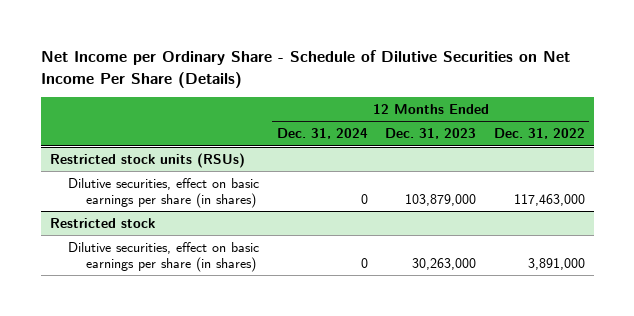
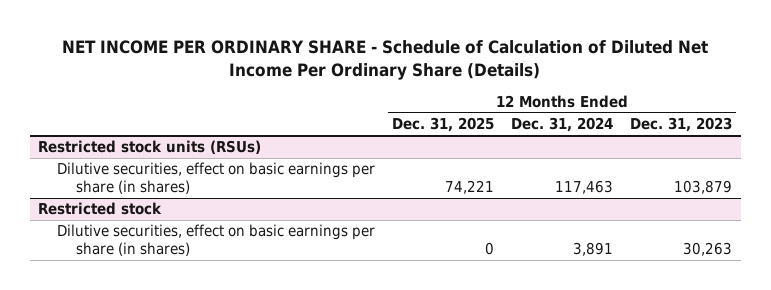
[40,50,570,88] Net Income per Ordinary Share - Schedule of Dilutive Securities on Net Income Per Share (Details) -> [62,39,709,80] NET INCOME PER ORDINARY SHARE - Schedule of Calculation of Diluted Net Income Per Ordinary Share (Details)
[493,128,585,140] Dec. 31, 2022 -> none
none -> [392,117,495,133] Dec. 31, 2025
[360,194,368,205] 0 -> [555,179,614,194] 117,463
[405,194,477,207] 103,879,000 -> [674,179,733,194] 103,879
[360,258,368,269] 0 -> [573,241,614,256] 3,891
[412,258,477,271] 30,263,000 -> [683,241,733,256] 30,263

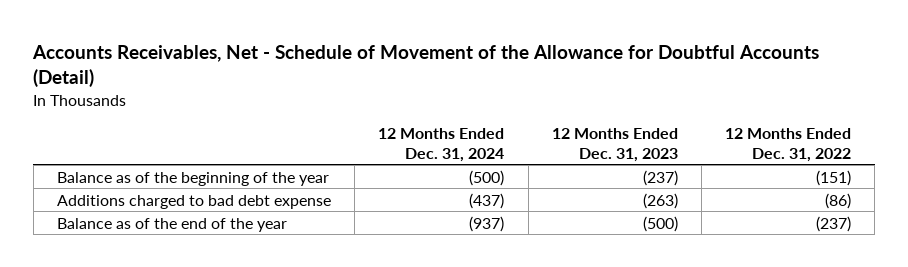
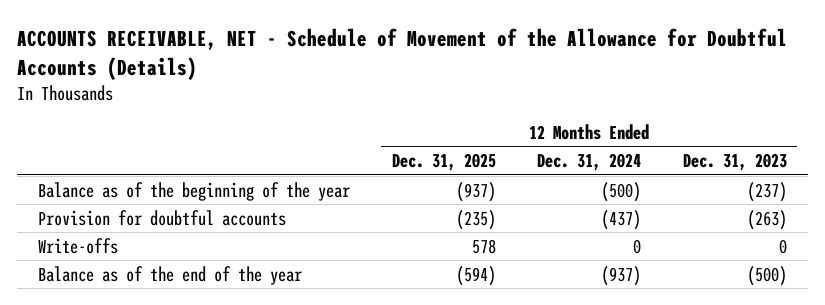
[32,44,820,87] Accounts Receivables, Net - Schedule of Movement of the Allowance for Doubtful Accounts (Detail) -> [17,28,788,80] ACCOUNTS RECEIVABLE, NET - Schedule of Movement of the Allowance for Doubtful Accounts (Details)
[725,128,852,162] 12 Months Ended Dec. 31, 2022 -> none
none -> [391,153,496,172] Dec. 31, 2025
[57,194,332,209] Additions charged to bad debt expense -> [38,209,287,226] Provision for doubtful accounts
none -> [38,237,119,254] Write-offs

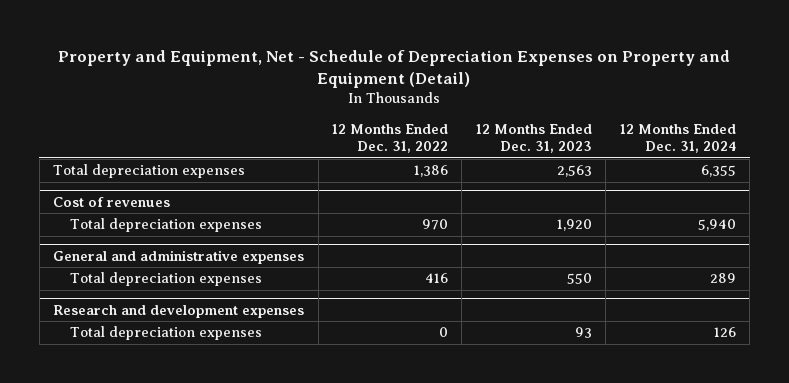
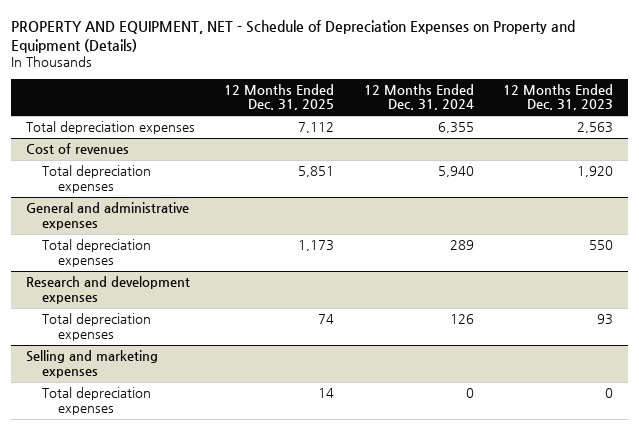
[58,49,731,88] Property and Equipment, Net - Schedule of Depreciation Expenses on Property and Equipment (Detail) -> [11,19,576,53] PROPERTY AND EQUIPMENT, NET - Schedule of Depreciation Expenses on Property and Equipment (Details)
[332,124,449,154] 12 Months Ended Dec. 31, 2022 -> none
none -> [224,84,335,111] 12 Months Ended Dec. 31, 2025
none -> [26,350,159,378] Selling and marketing expenses
none -> [42,387,152,415] Total depreciation expenses

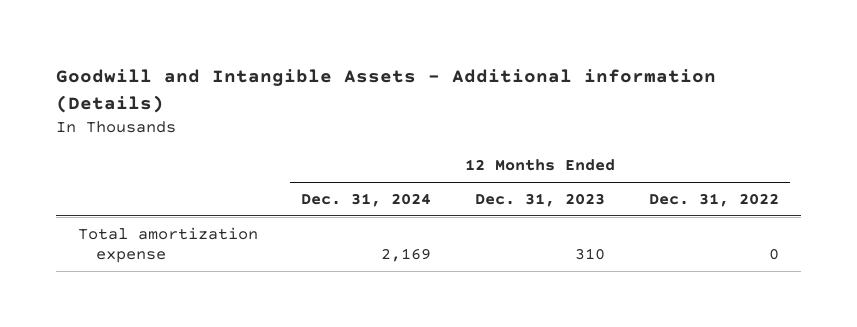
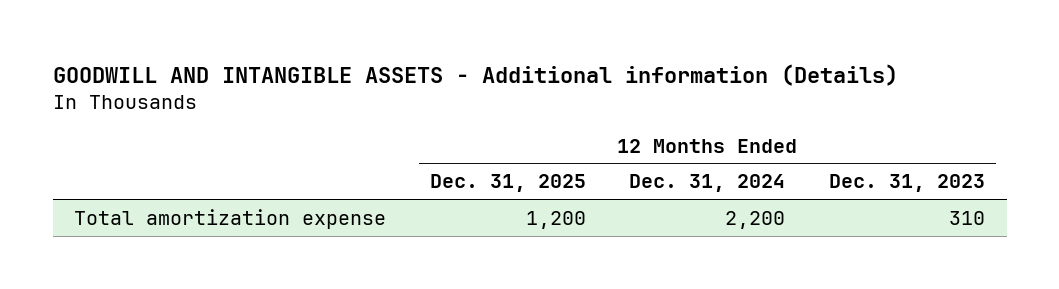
[55,69,716,113] Goodwill and Intangible Assets - Additional information (Details) -> [52,63,898,86] GOODWILL AND INTANGIBLE ASSETS - Additional information (Details)
[649,192,780,207] Dec. 31, 2022 -> none
none -> [429,174,586,193] Dec. 31, 2025
[381,248,432,263] 2,169 -> [725,210,786,229] 2,200

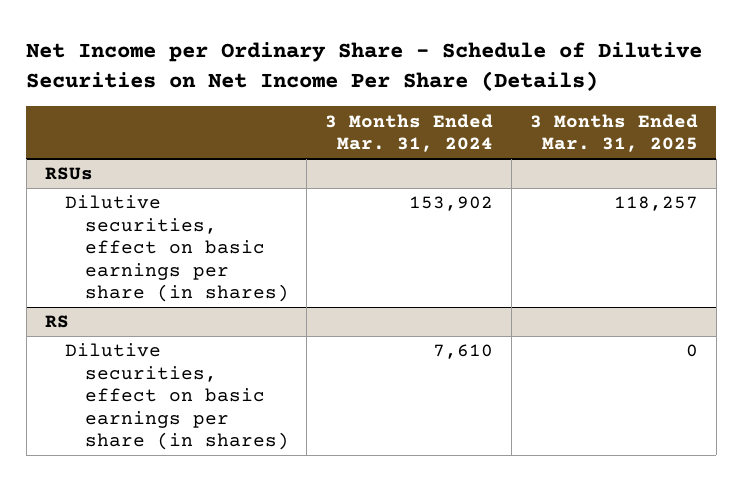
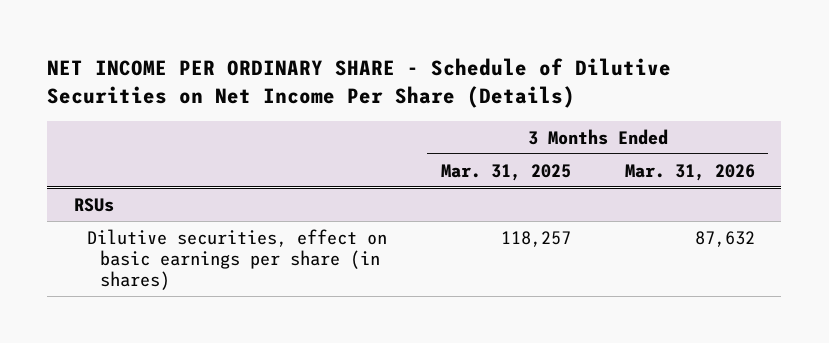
[26,41,703,91] Net Income per Ordinary Share - Schedule of Dilutive Securities on Net Income Per Share (Details) -> [47,58,672,108] NET INCOME PER ORDINARY SHARE - Schedule of Dilutive Securities on Net Income Per Share (Details)
[325,113,494,152] 3 Months Ended Mar. 31, 2024 -> none
none -> [624,163,755,181] Mar. 31, 2026
[44,315,69,329] RS -> none
[64,343,289,451] Dilutive securities, effect on basic earnings per share (in shares) -> none

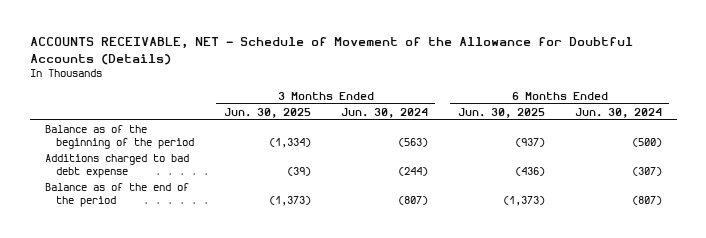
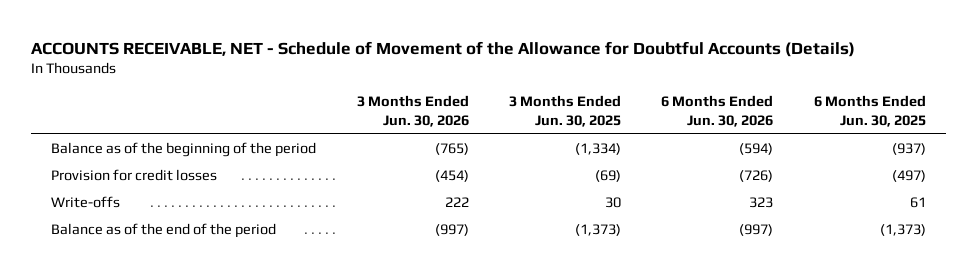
[340,107,428,118] Jun. 30, 2024 -> none
[574,107,662,118] Jun. 30, 2024 -> none
none -> [356,95,469,128] 3 Months Ended Jun. 30, 2026
none -> [661,95,774,128] 6 Months Ended Jun. 30, 2026
[44,154,189,178] Additions charged to bad debt expense -> none
none -> [51,169,218,182] Provision for credit losses
none -> [51,196,121,209] Write-offs

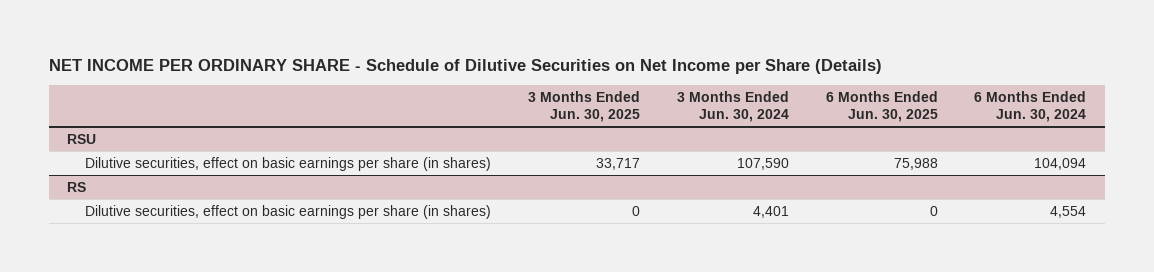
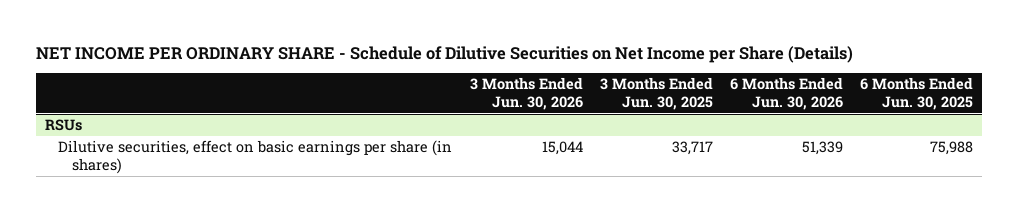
[676,91,789,122] 3 Months Ended Jun. 30, 2024 -> none
[974,91,1087,122] 6 Months Ended Jun. 30, 2024 -> none
none -> [469,77,583,111] 3 Months Ended Jun. 30, 2026
none -> [730,77,844,111] 6 Months Ended Jun. 30, 2026
[67,134,97,145] RSU -> [44,119,82,132] RSUs
[67,182,87,193] RS -> none
[85,205,492,220] Dilutive securities, effect on basic earnings per share (in shares) -> none

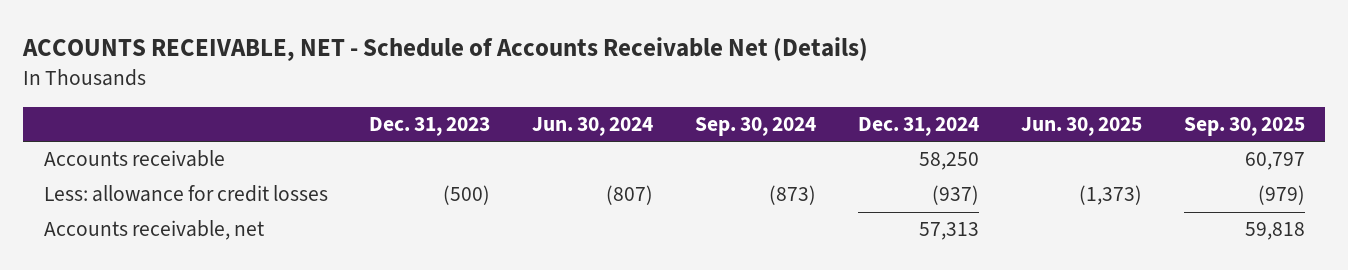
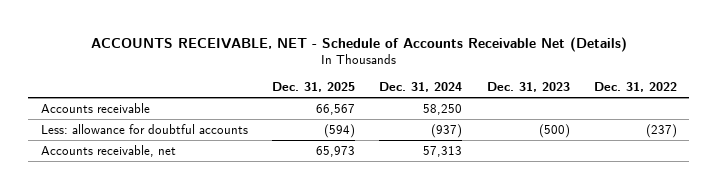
[532,117,654,137] Jun. 30, 2024 -> none
[695,117,817,137] Sep. 30, 2024 -> none
[1020,117,1142,137] Jun. 30, 2025 -> none
[1183,117,1305,137] Sep. 30, 2025 -> none
none -> [271,82,355,93] Dec. 31, 2025
none -> [593,82,677,93] Dec. 31, 2022
[43,185,328,203] Less: allowance for credit losses -> [40,123,248,134] Less: allowance for doubtful accounts

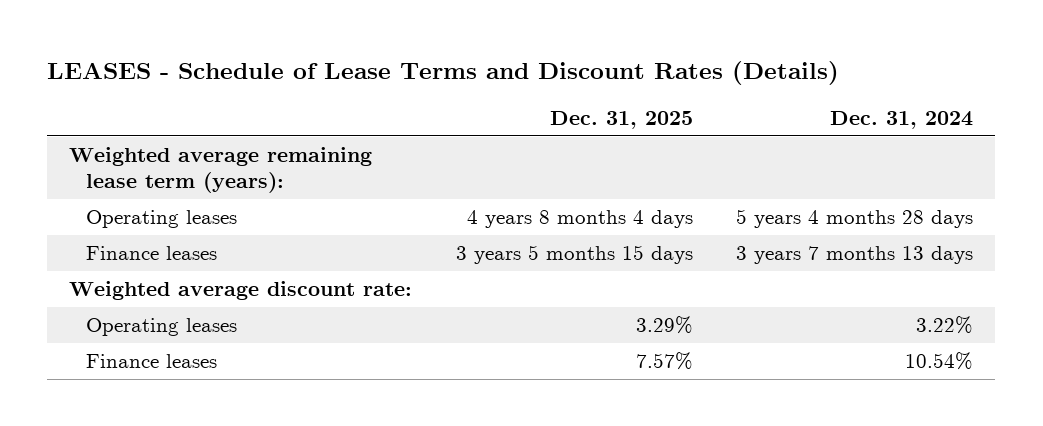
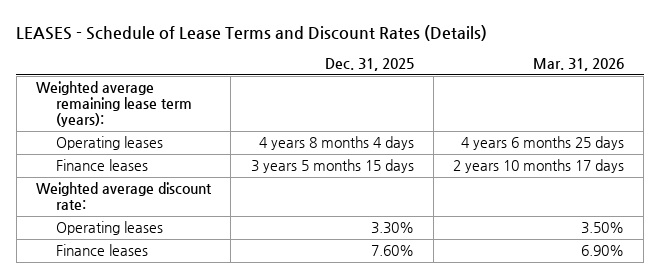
[830,110,974,129] Dec. 31, 2024 -> none
none -> [533,57,625,71] Mar. 31, 2026
[635,316,693,335] 3.29% -> [370,222,414,235] 3.30%
[635,352,693,371] 7.57% -> [370,245,414,257] 7.60%

